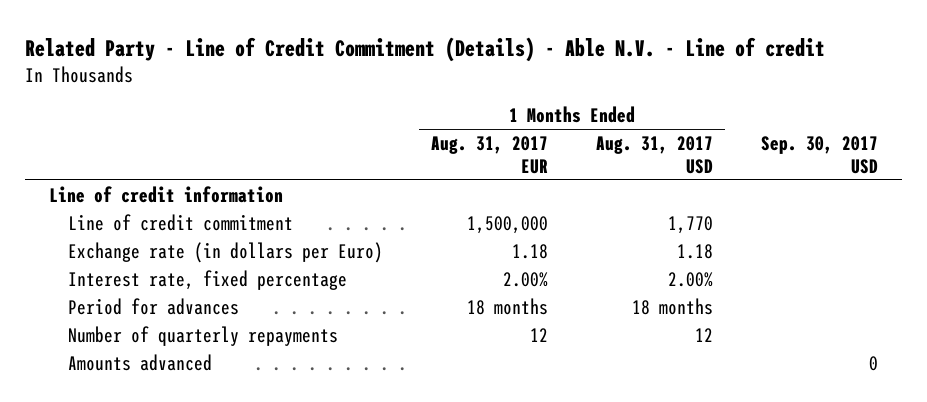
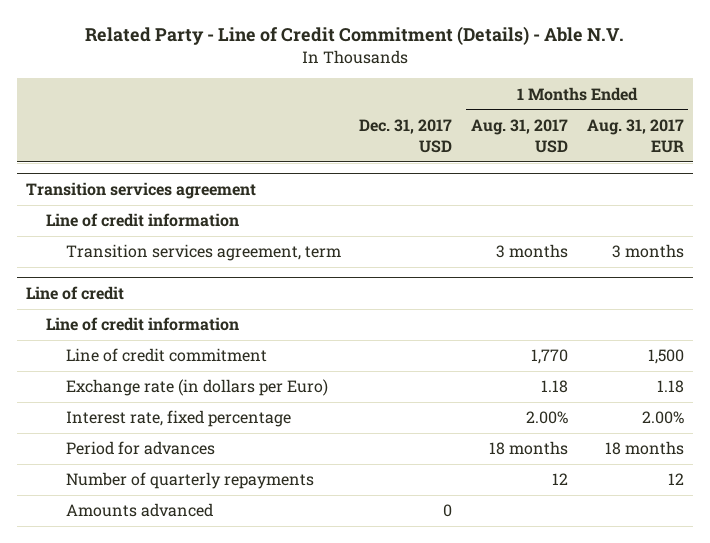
[25,36,826,62] Related Party - Line of Credit Commitment (Details) - Able N.V. - Line of credit -> [84,26,624,46] Related Party - Line of Credit Commitment (Details) - Able N.V.
[761,135,879,174] Sep. 30, 2017 USD -> none
none -> [359,119,453,153] Dec. 31, 2017 USD
none -> [26,181,257,199] Transition services agreement
none -> [65,244,341,262] Transition services agreement, term
none -> [26,285,125,300] Line of credit
none -> [45,317,239,332] Line of credit information
[467,215,549,234] 1,500,000 -> [647,349,684,365] 1,500

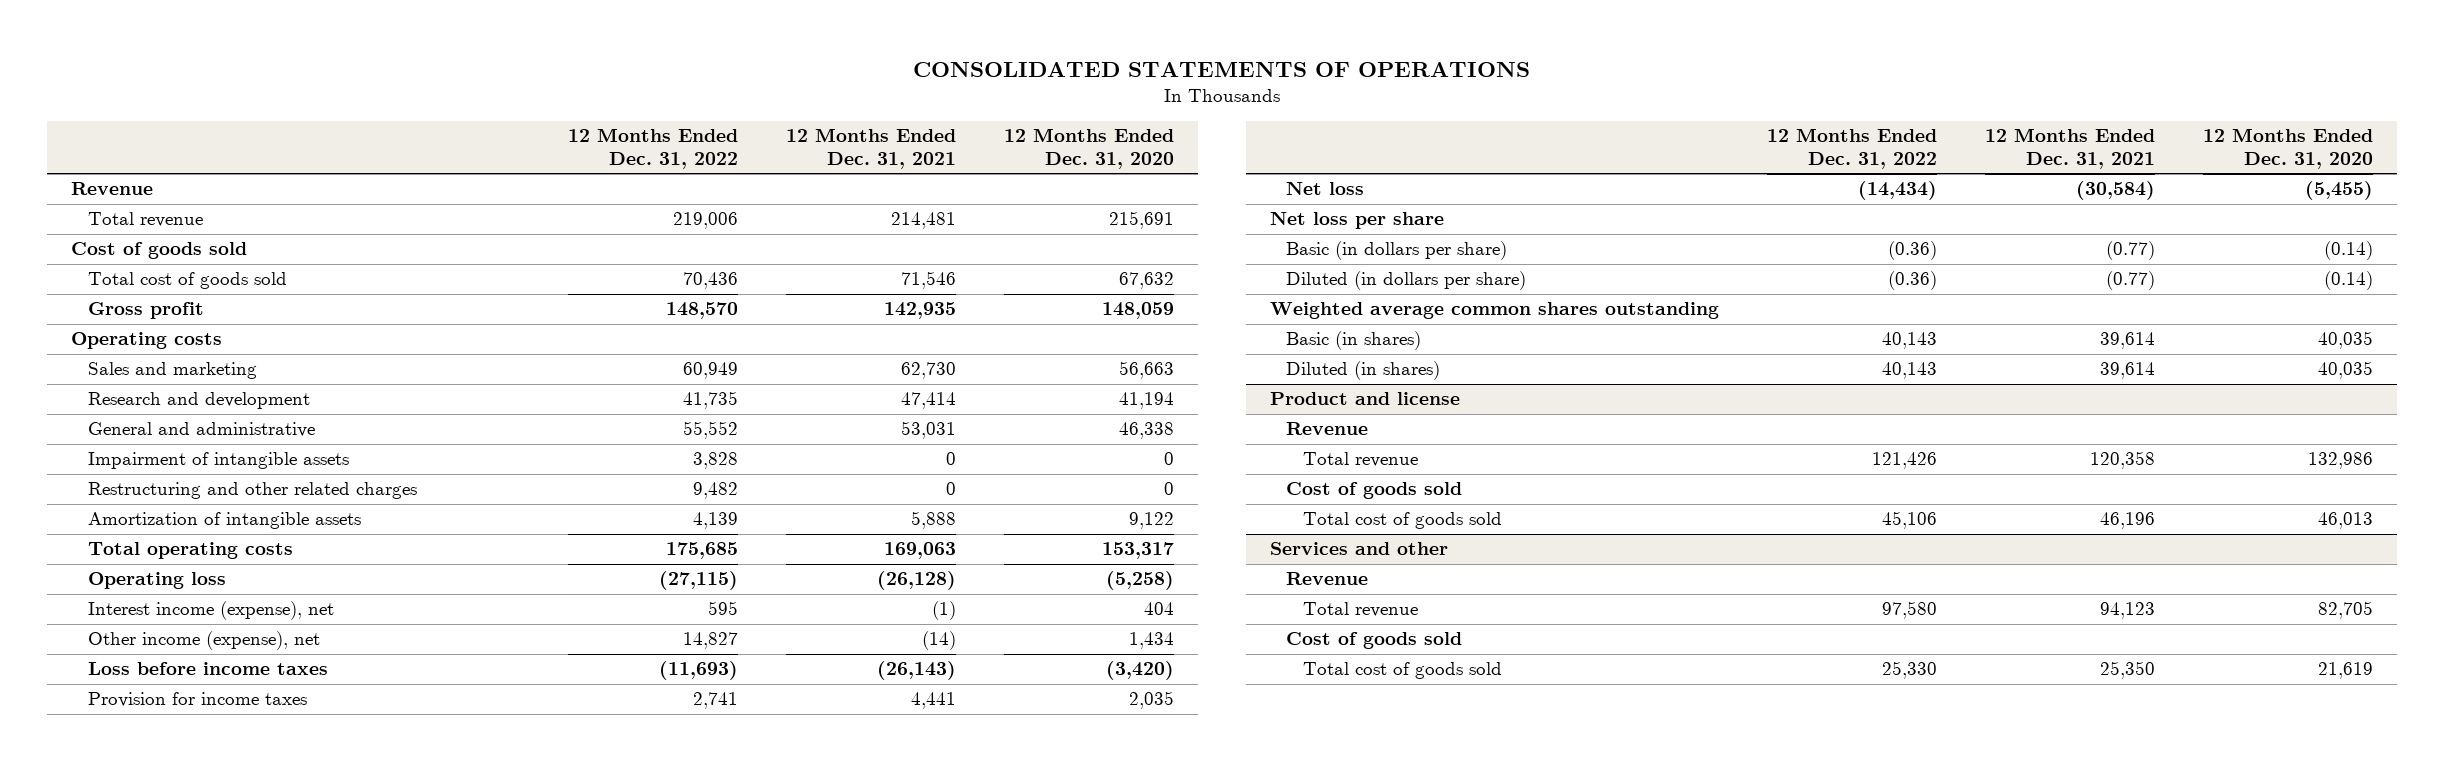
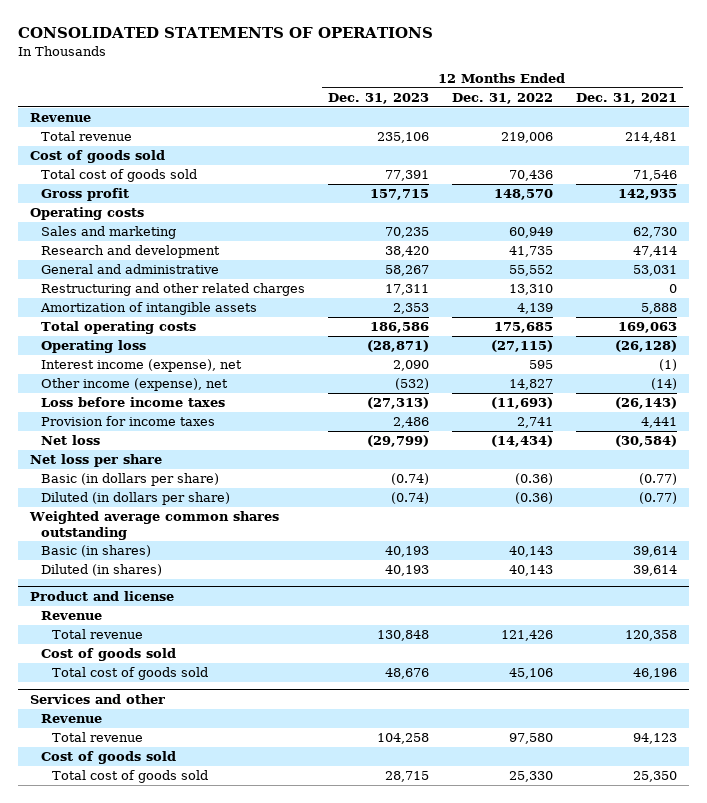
[1004,128,1175,169] 12 Months Ended Dec. 31, 2020 -> none
none -> [327,92,429,104] Dec. 31, 2023
[88,452,350,470] Impairment of intangible assets -> none
[693,482,739,500] 9,482 -> [508,284,553,296] 13,310

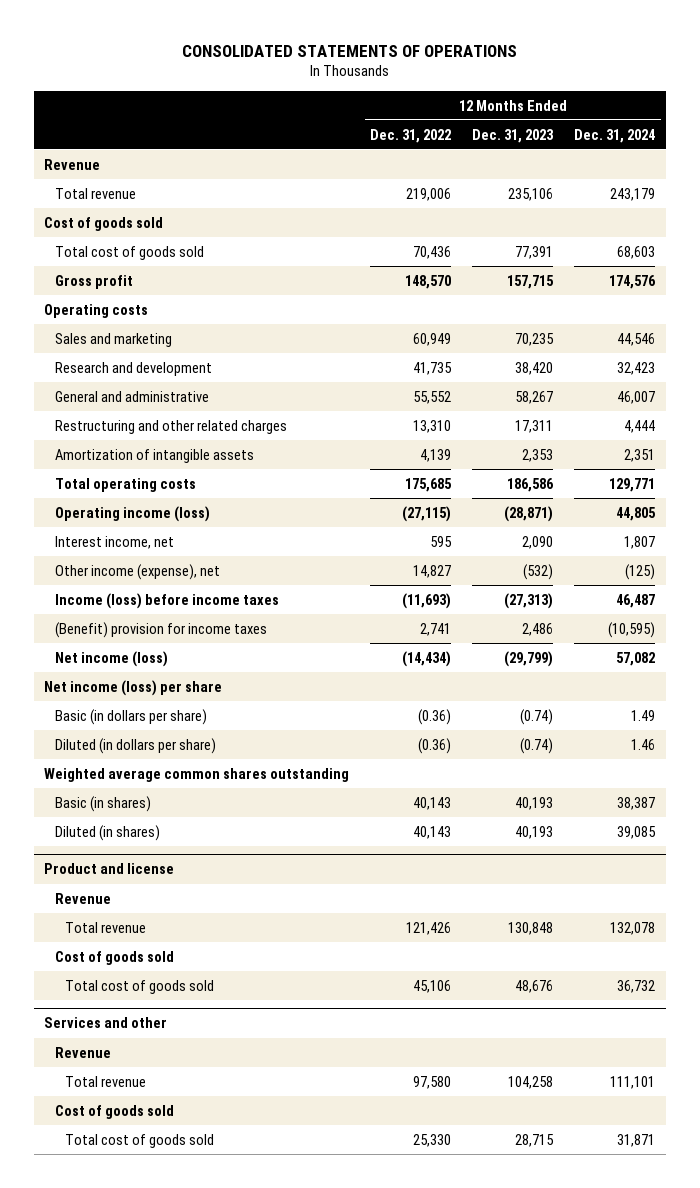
[576,92,678,104] Dec. 31, 2021 -> none
none -> [574,128,656,143] Dec. 31, 2024
[40,340,146,354] Operating loss -> [54,505,210,522] Operating income (loss)
[40,359,242,373] Interest income (expense), net -> [54,535,174,549] Interest income, net
[40,397,225,408] Loss before income taxes -> [54,592,279,609] Income (loss) before income taxes
[40,416,215,427] Provision for income taxes -> [54,621,267,638] (Benefit) provision for income taxes
[40,435,100,446] Net loss -> [54,650,168,667] Net income (loss)
[29,454,162,468] Net loss per share -> [44,679,223,696] Net income (loss) per share

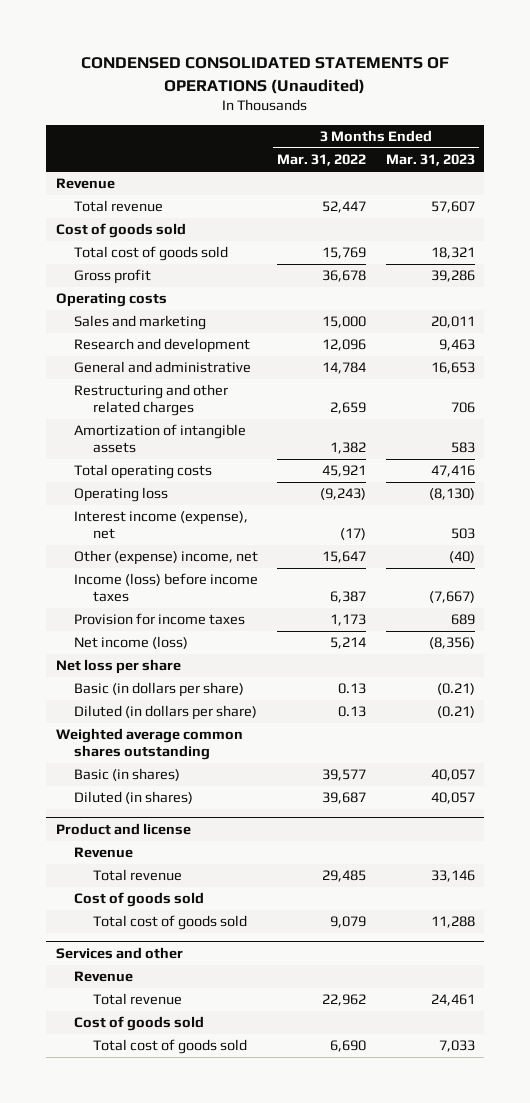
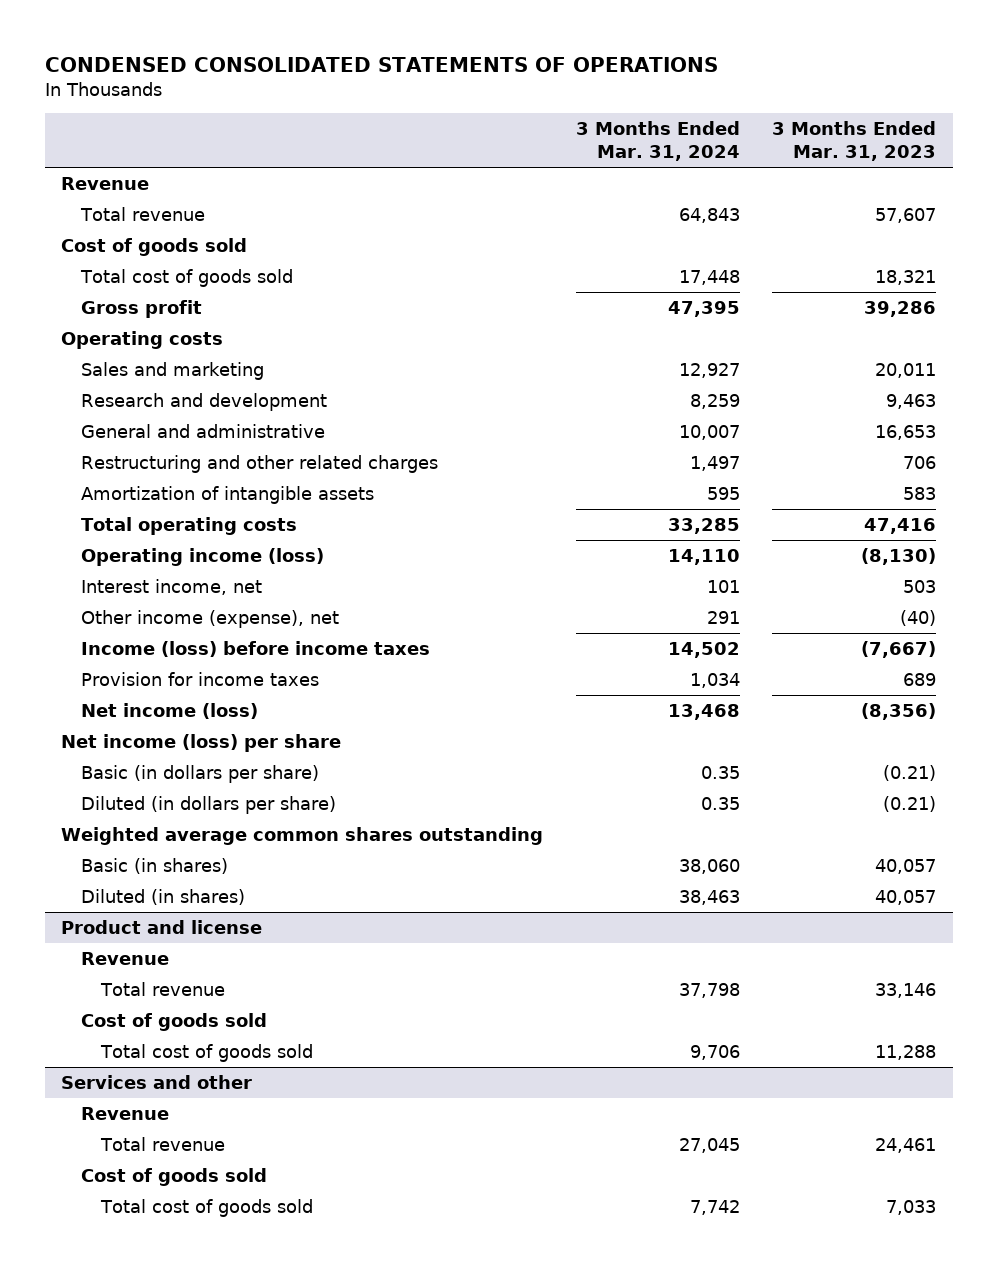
[81,57,450,94] CONDENSED CONSOLIDATED STATEMENTS OF OPERATIONS (Unaudited) -> [44,56,718,72] CONDENSED CONSOLIDATED STATEMENTS OF OPERATIONS
[277,154,367,167] Mar. 31, 2022 -> none
none -> [575,121,740,161] 3 Months Ended Mar. 31, 2024
[74,487,169,503] Operating loss -> [80,548,324,567] Operating income (loss)
[74,511,249,540] Interest income (expense), net -> [80,579,262,596] Interest income, net
[74,550,259,566] Other (expense) income, net -> [80,610,339,629] Other income (expense), net
[55,659,181,675] Net loss per share -> [61,734,342,753] Net income (loss) per share

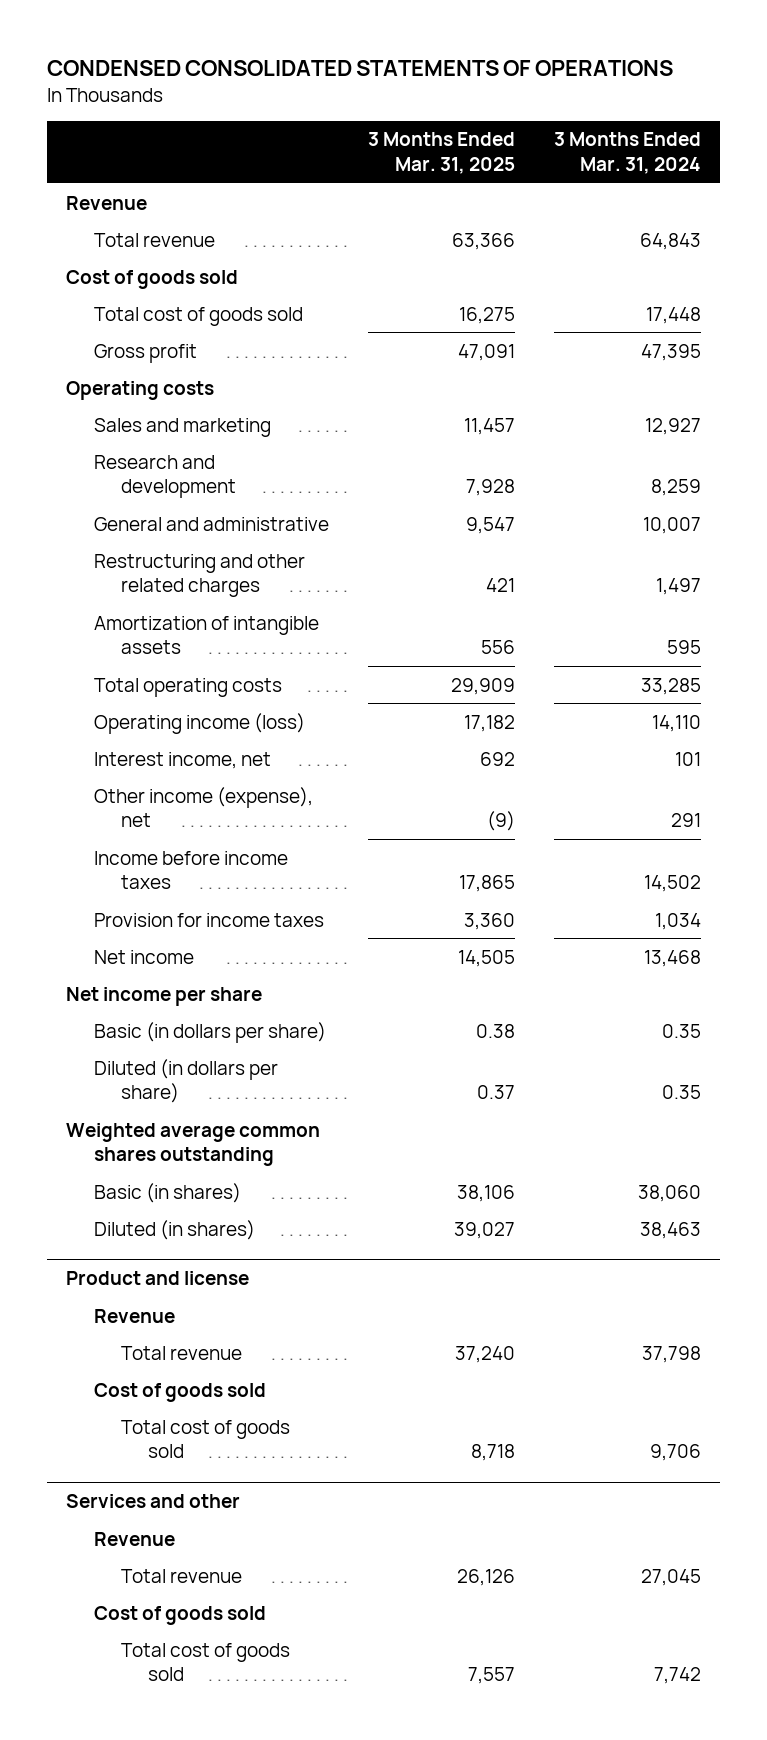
[772,121,937,161] 3 Months Ended Mar. 31, 2023 -> none
none -> [367,132,515,175] 3 Months Ended Mar. 31, 2025
[80,641,430,658] Income (loss) before income taxes -> [93,850,288,890] Income before income taxes
[80,703,258,720] Net income (loss) -> [93,949,194,964] Net income
[61,734,342,753] Net income (loss) per share -> [66,986,263,1006] Net income per share

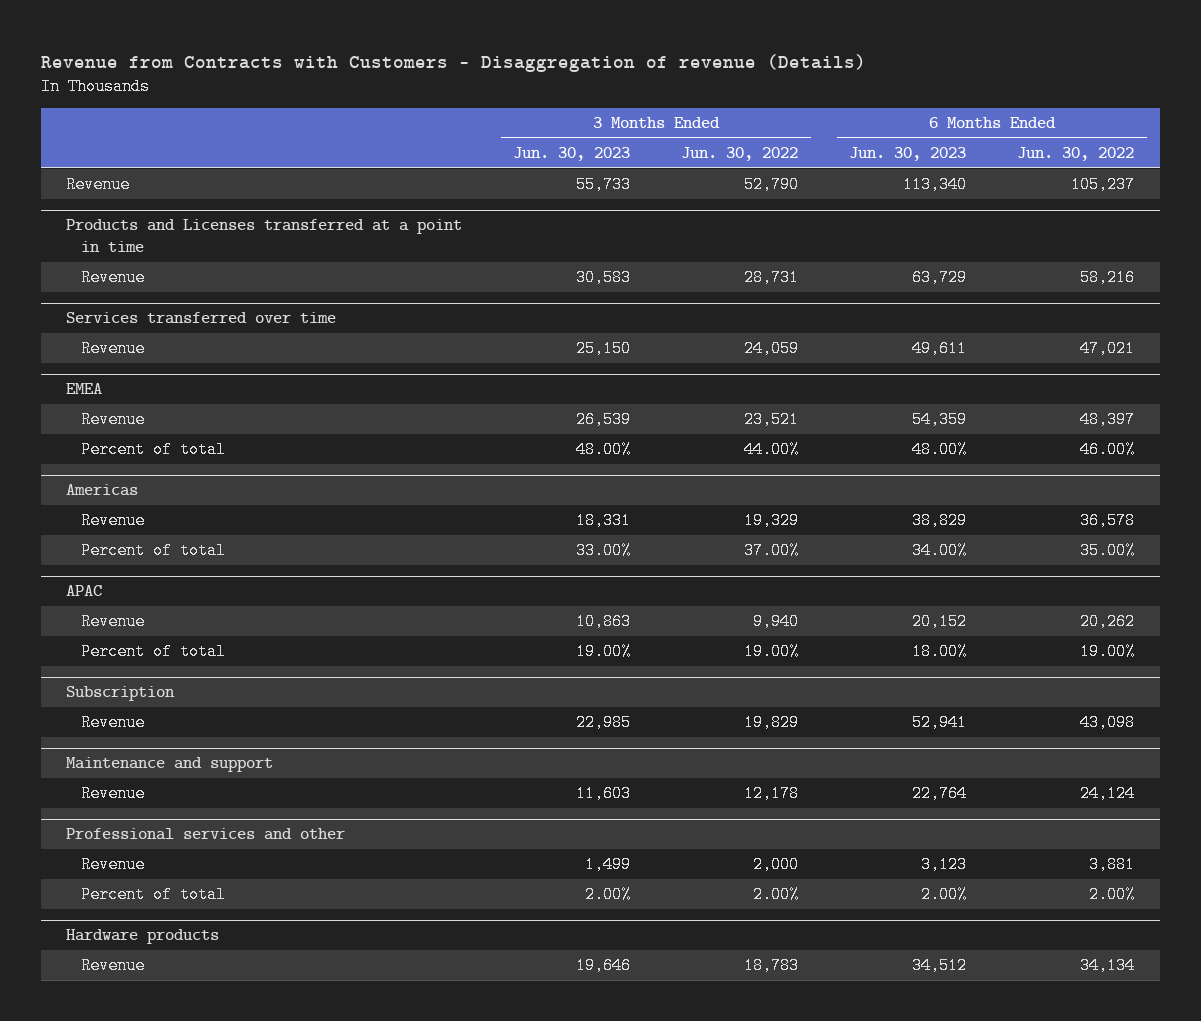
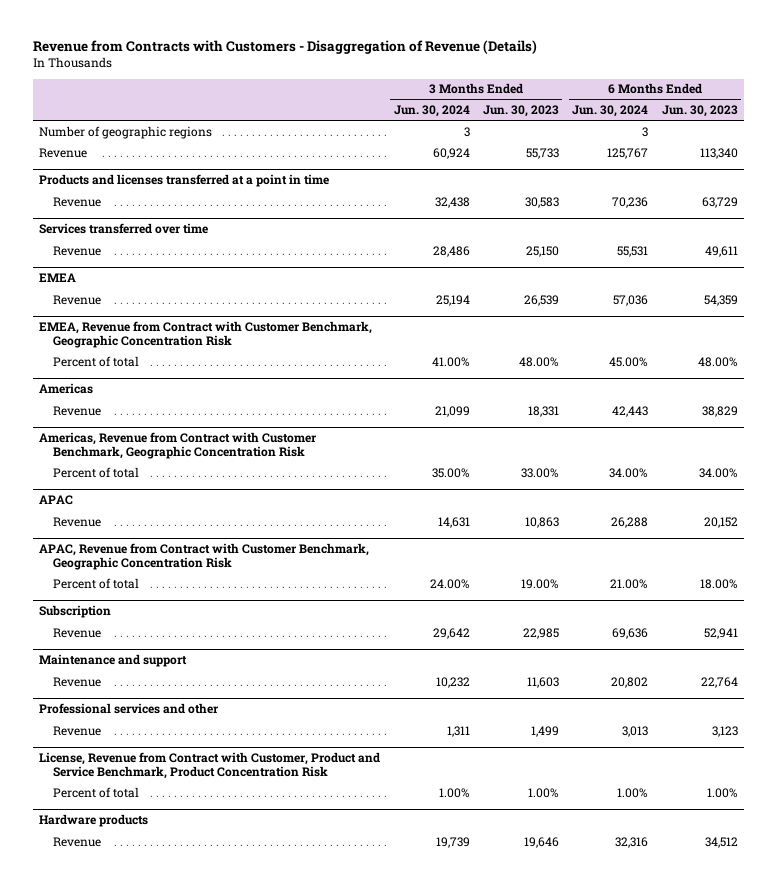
[40,53,866,72] Revenue from Contracts with Customers - Disaggregation of revenue (Details) -> [32,40,537,55] Revenue from Contracts with Customers - Disaggregation of Revenue (Details)
[681,147,799,162] Jun. 30, 2022 -> none
[1017,147,1135,162] Jun. 30, 2022 -> none
none -> [393,105,470,118] Jun. 30, 2024
none -> [572,105,649,118] Jun. 30, 2024
none -> [39,125,213,139] Number of geographic regions
[66,219,463,253] Products and Licenses transferred at a point in time -> [39,174,330,188] Products and licenses transferred at a point in time
none -> [39,321,373,348] EMEA, Revenue from Contract with Customer Benchmark, Geographic Concentration Risk
none -> [39,432,318,459] Americas, Revenue from Contract with Customer Benchmark, Geographic Concentration Risk
none -> [39,543,370,570] APAC, Revenue from Contract with Customer Benchmark, Geographic Concentration Risk
none -> [39,752,381,779] License, Revenue from Contract with Customer, Product and Service Benchmark, Product Concentration Risk
[585,886,632,904] 2.00% -> [528,787,560,798] 1.00%
[921,886,968,904] 2.00% -> [706,787,738,798] 1.00%

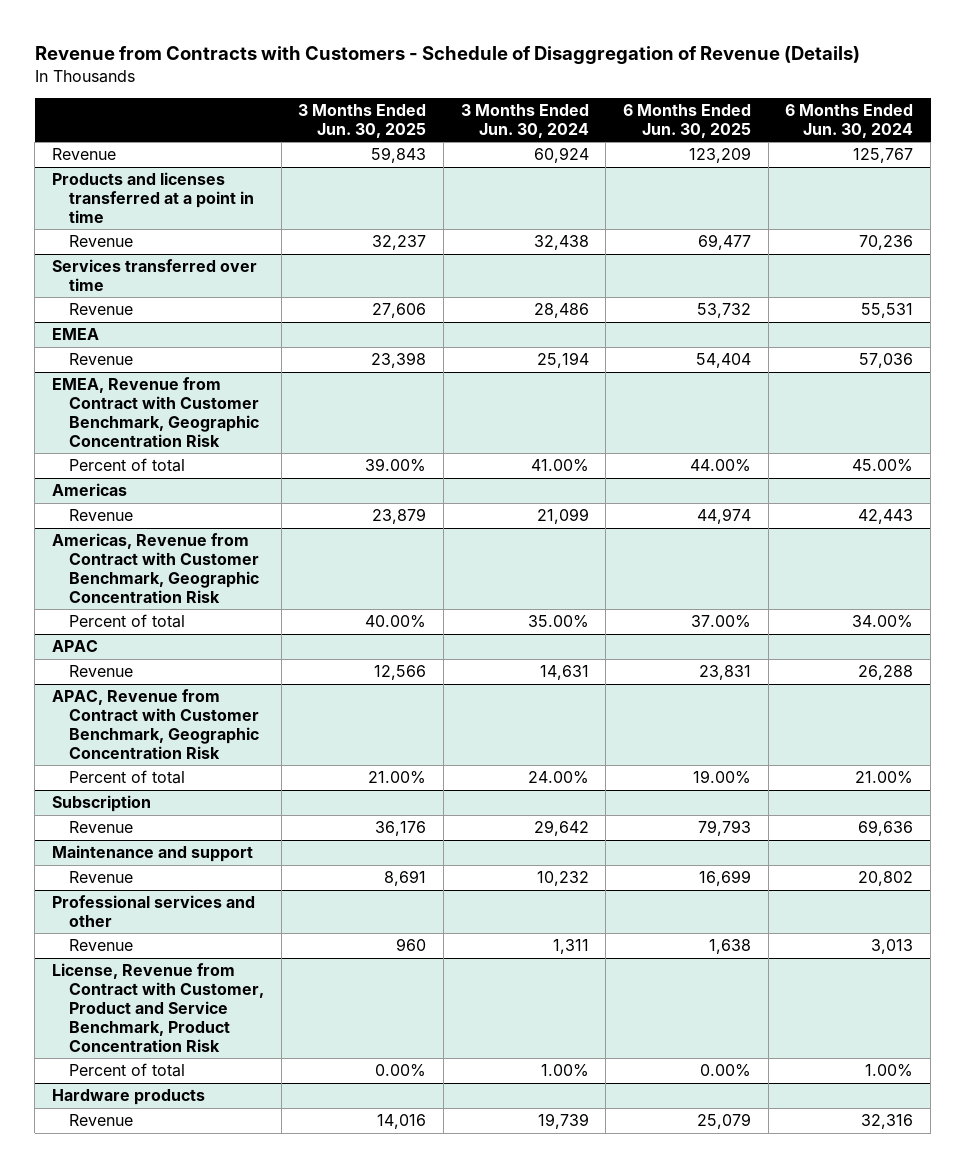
[32,40,537,55] Revenue from Contracts with Customers - Disaggregation of Revenue (Details) -> [34,45,860,64] Revenue from Contracts with Customers - Schedule of Disaggregation of Revenue (Details)
[483,105,560,118] Jun. 30, 2023 -> none
[661,105,738,118] Jun. 30, 2023 -> none
none -> [298,104,427,139] 3 Months Ended Jun. 30, 2025
none -> [623,104,752,139] 6 Months Ended Jun. 30, 2025
[39,125,213,139] Number of geographic regions -> none

